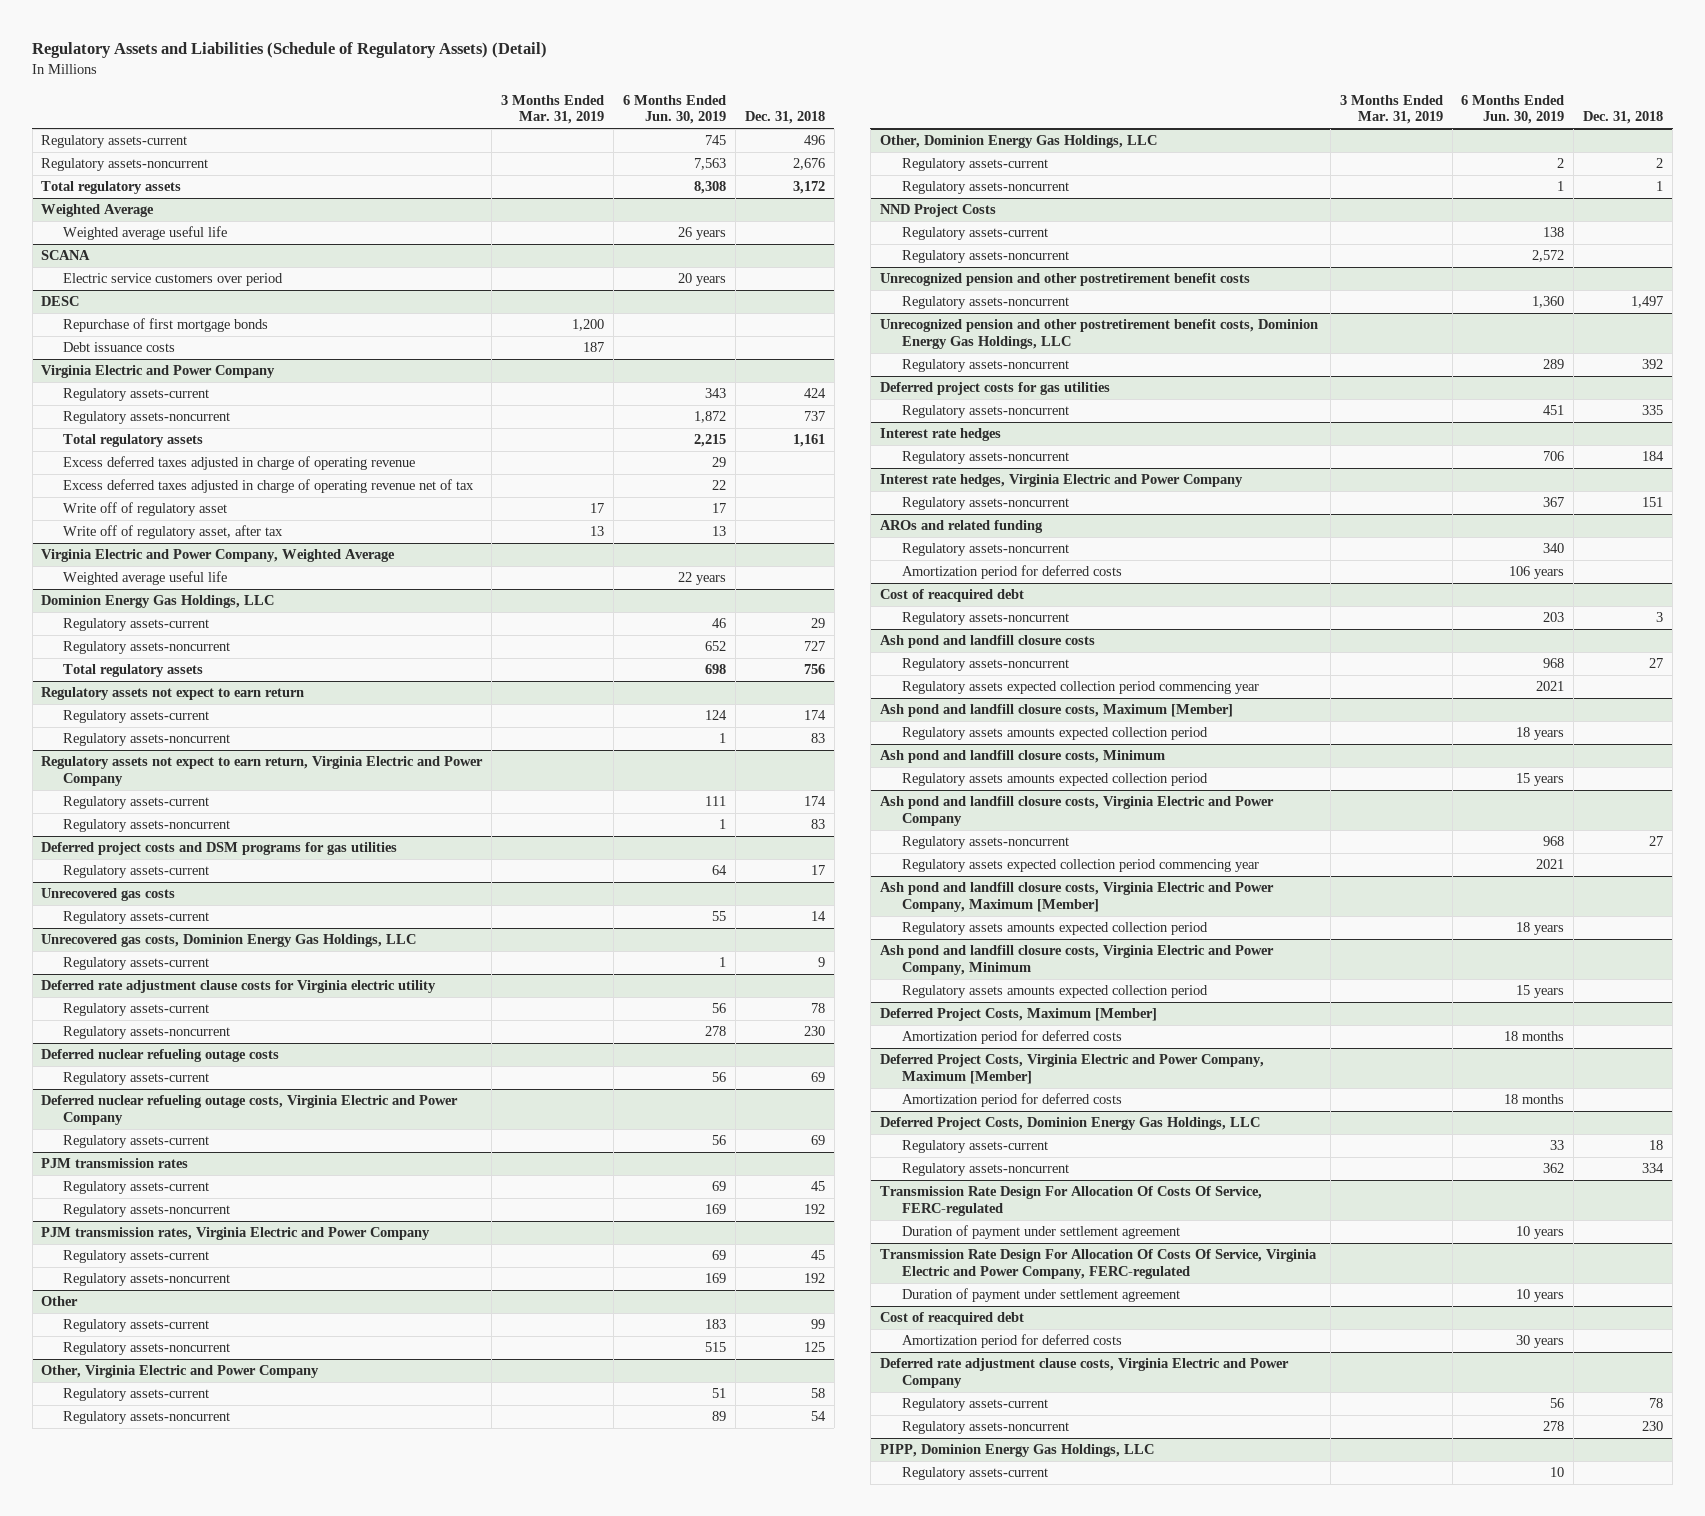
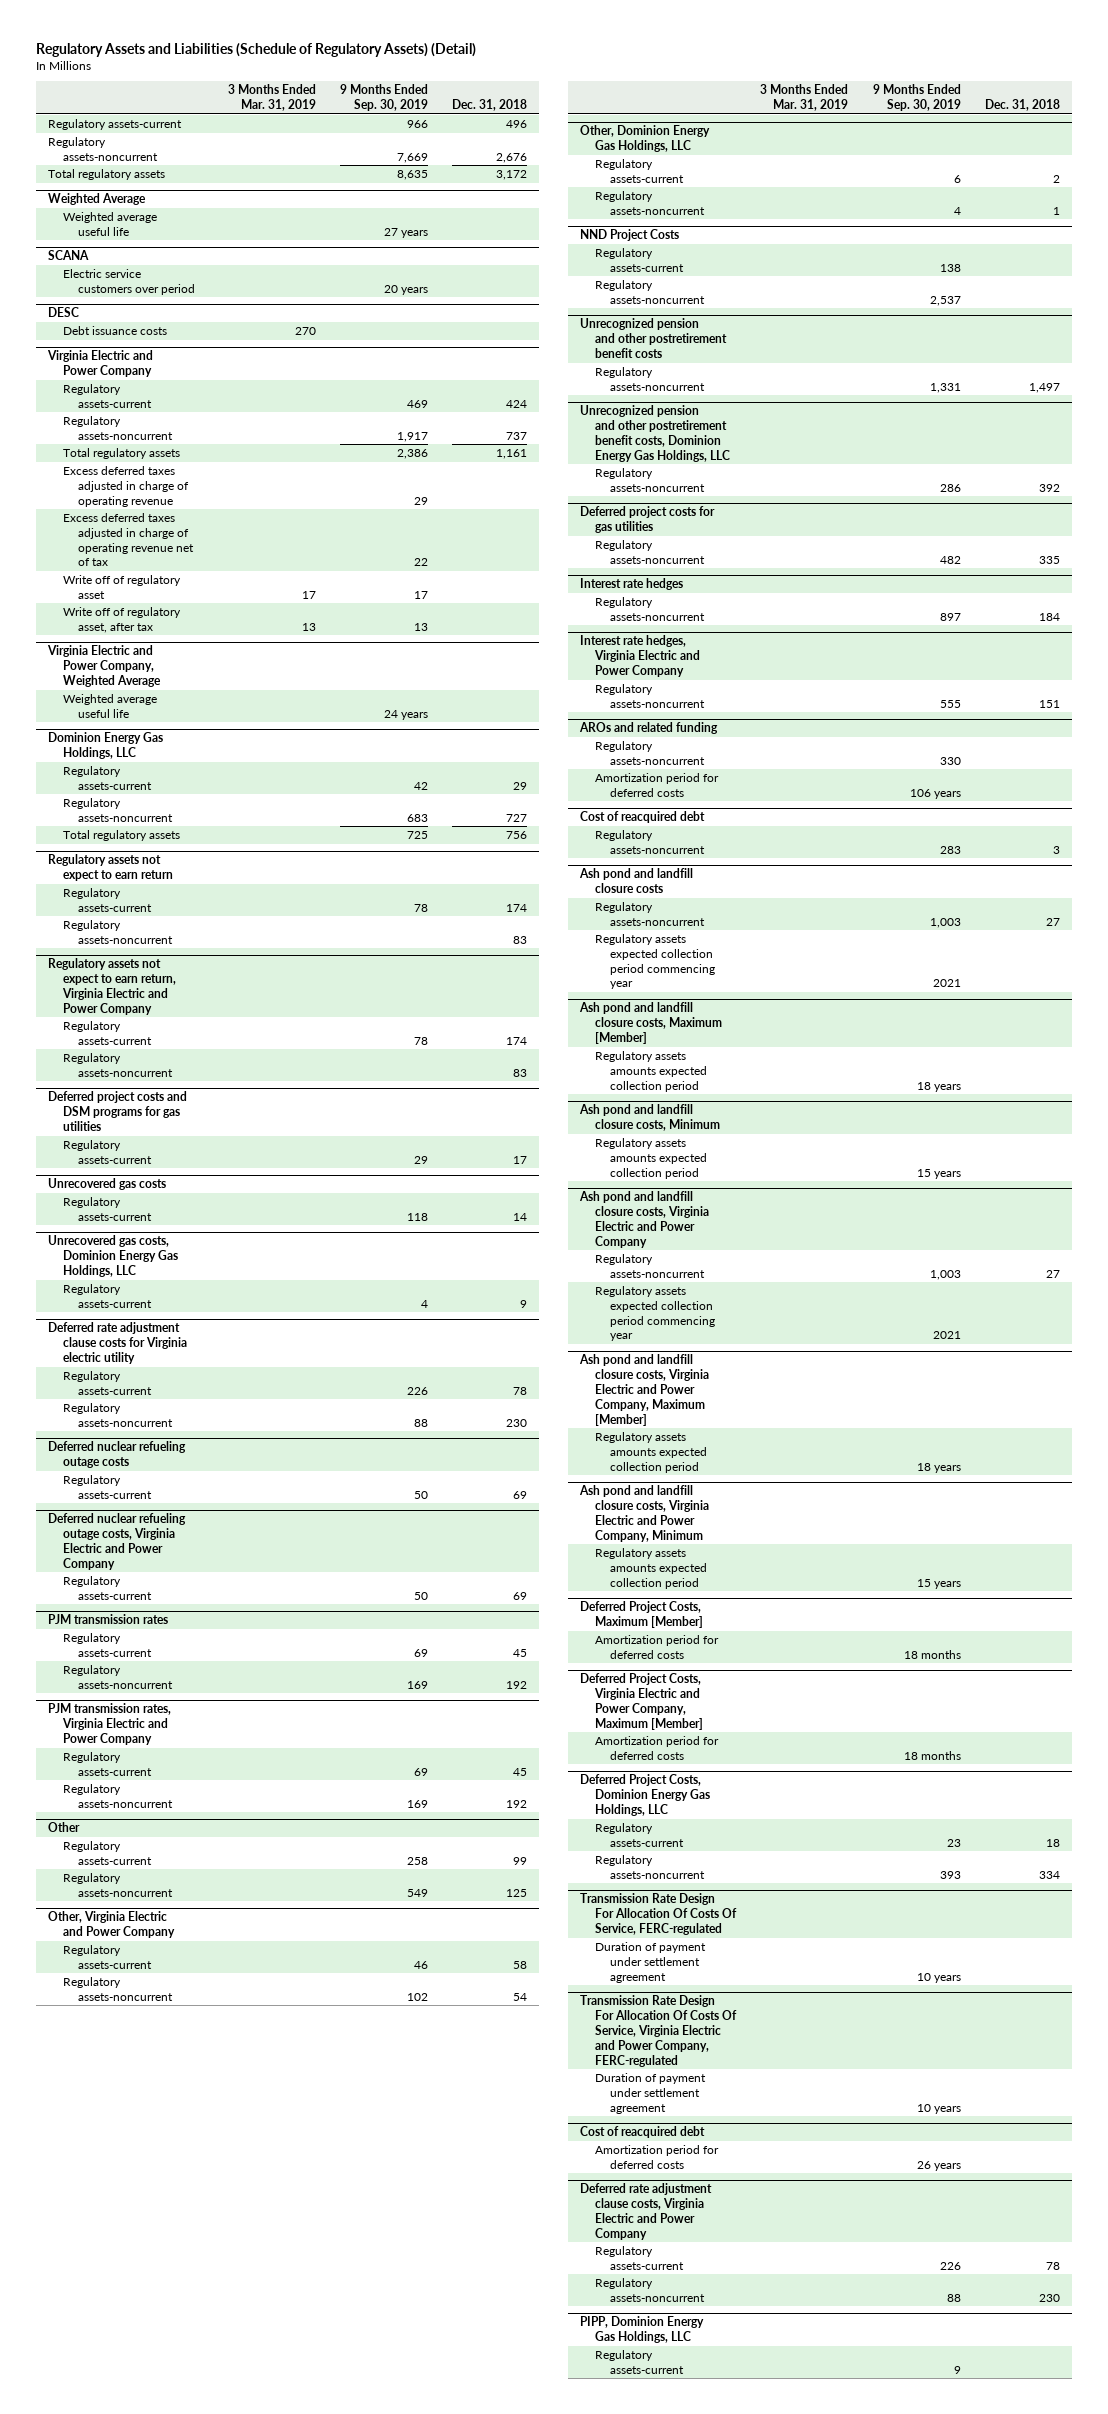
[623,94,727,125] 6 Months Ended Jun. 30, 2019 -> none
none -> [340,84,429,112] 9 Months Ended Sep. 30, 2019
[63,318,269,333] Repurchase of first mortgage bonds -> none
[583,342,605,353] 187 -> [295,326,317,335] 270

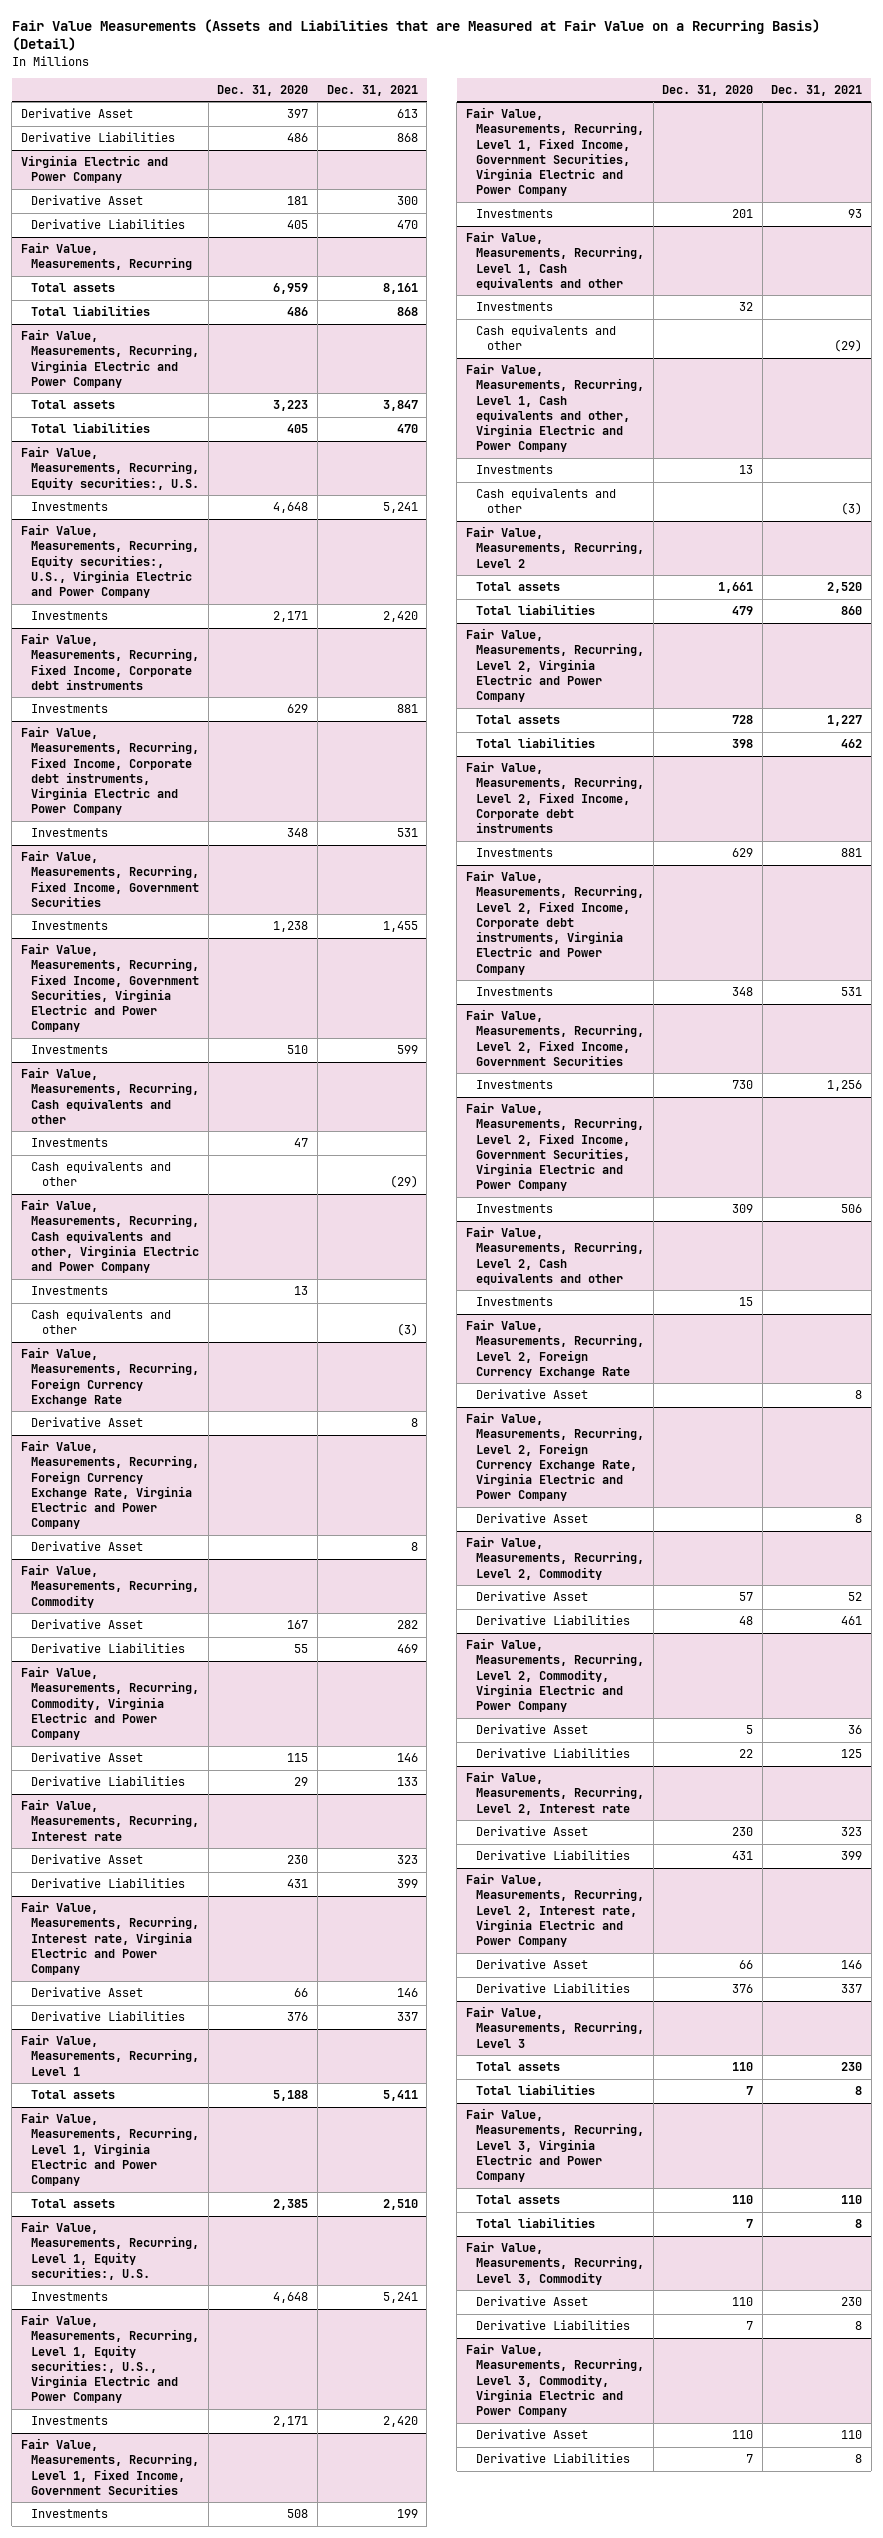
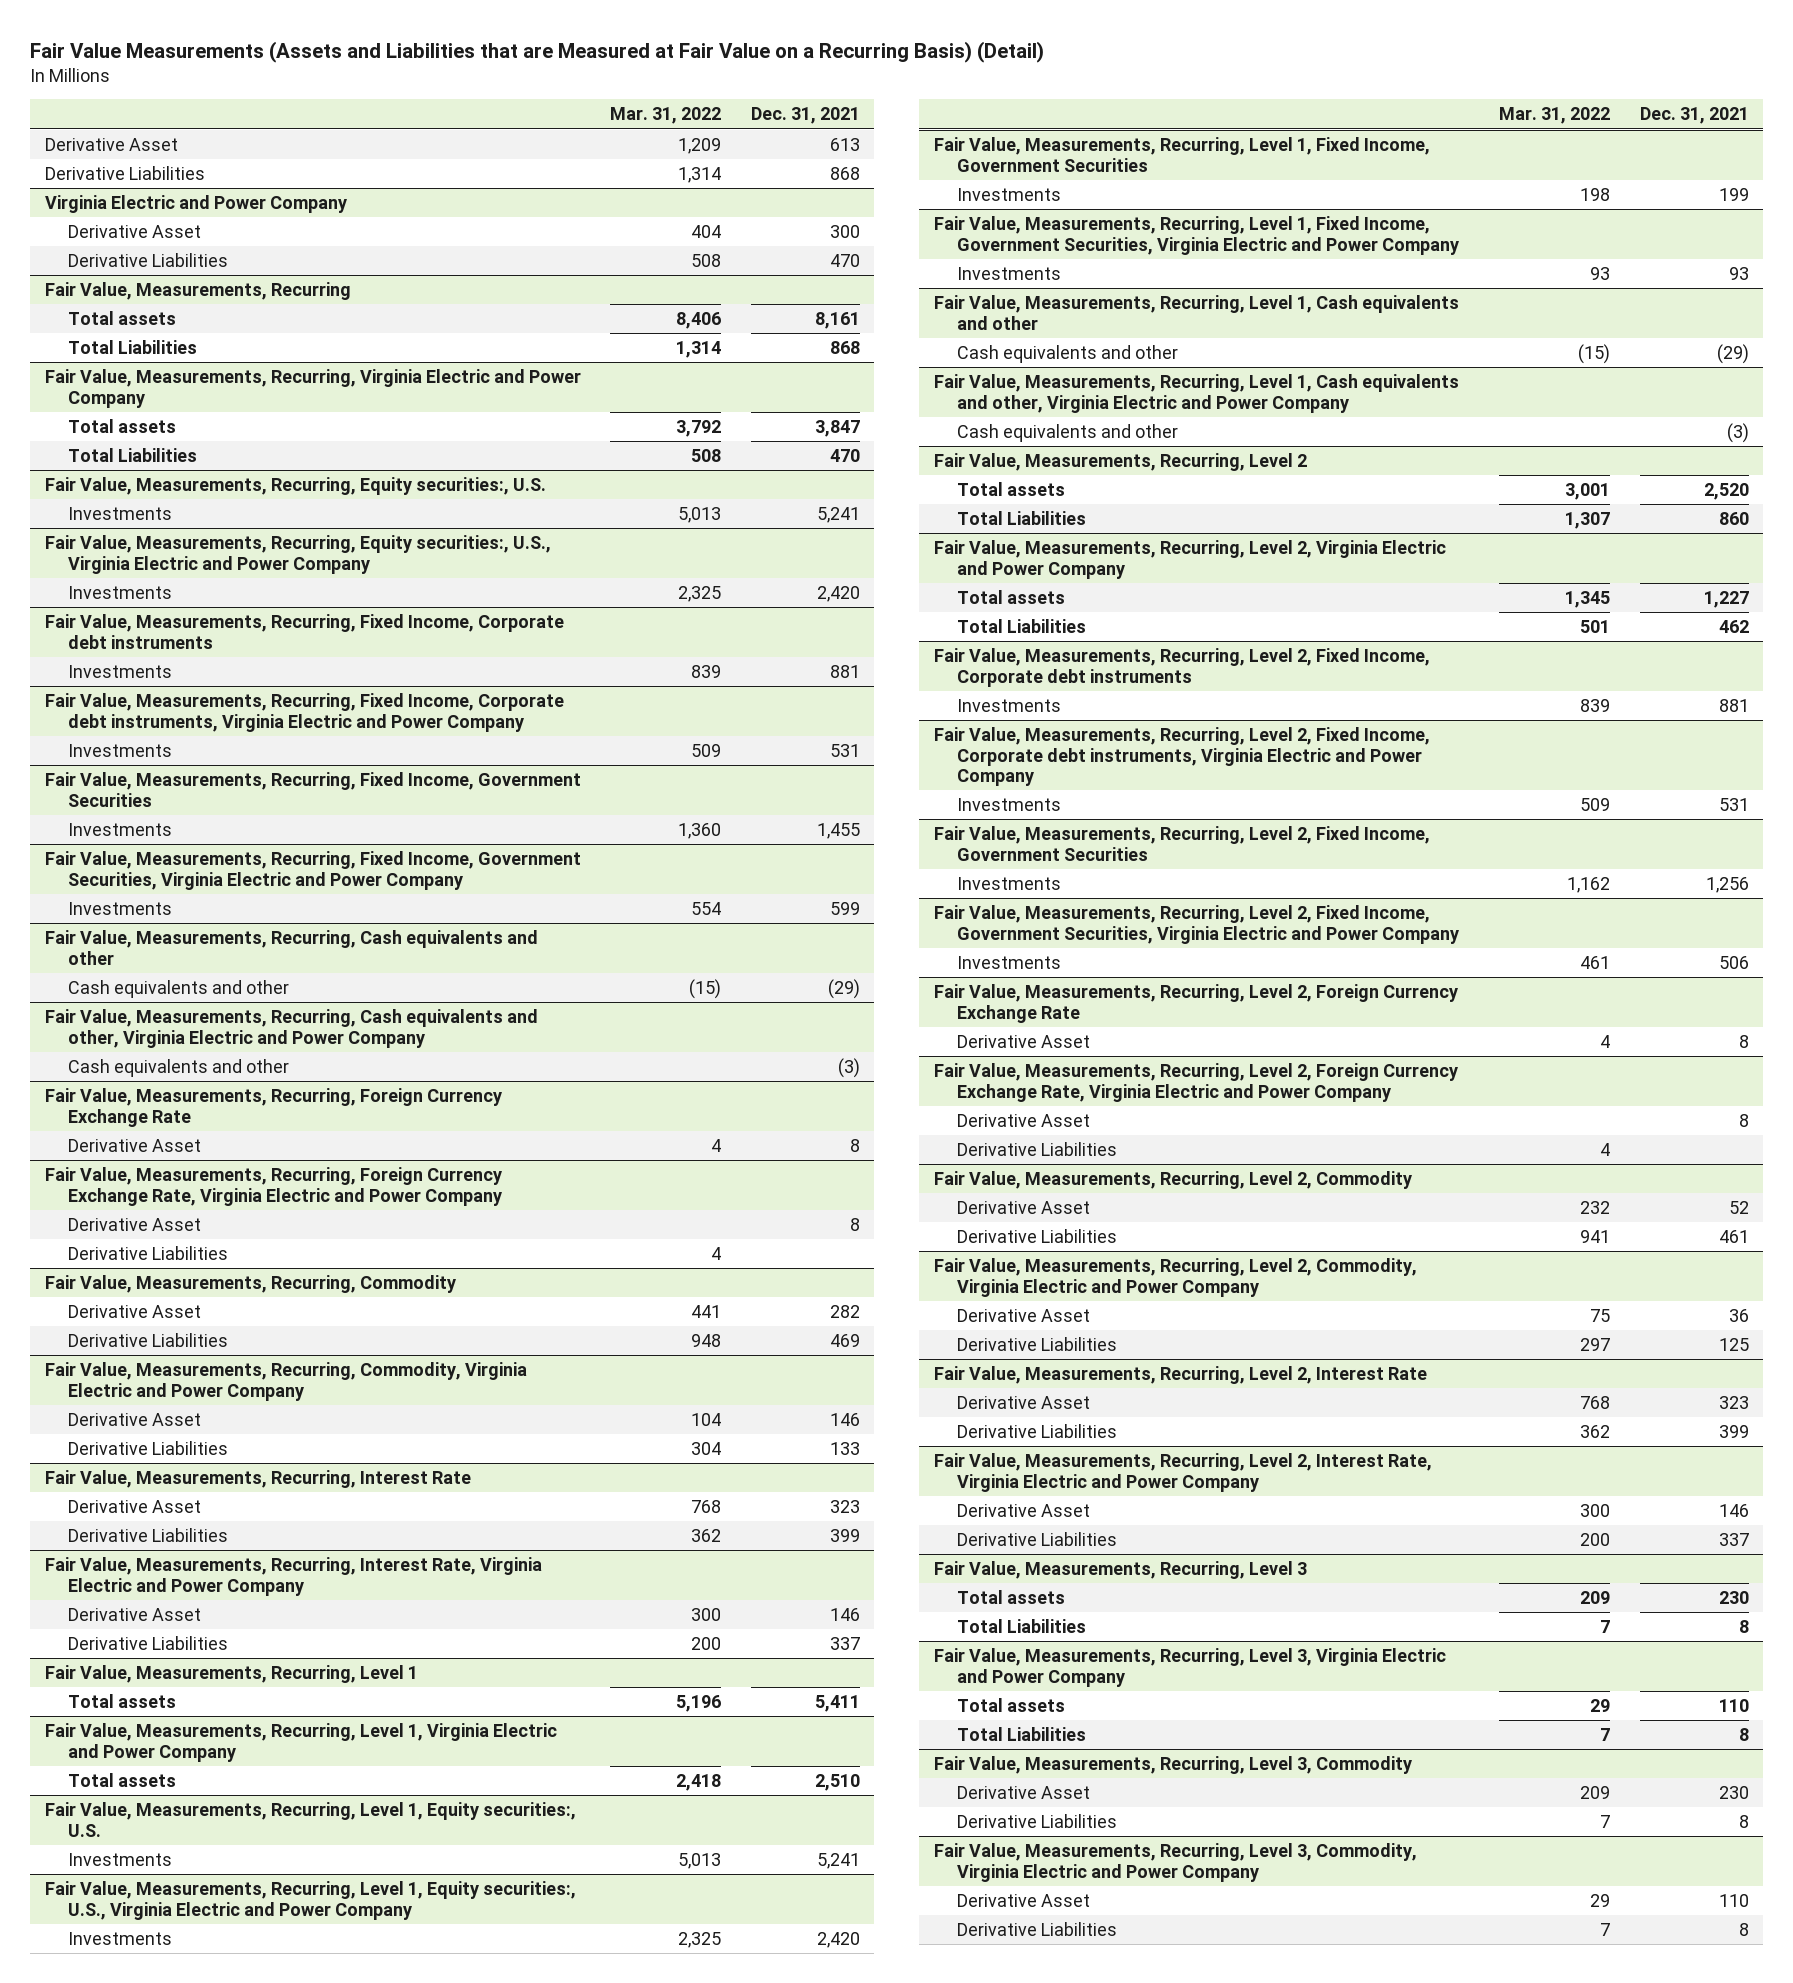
[217,84,309,96] Dec. 31, 2020 -> none
none -> [610,107,722,125] Mar. 31, 2022
[31,305,151,317] Total liabilities -> [68,339,198,354] Total Liabilities
[31,422,151,434] Total liabilities -> [68,447,198,462] Total Liabilities
[31,1138,109,1148] Investments -> none
[31,1286,109,1296] Investments -> none
none -> [68,1245,229,1260] Derivative Liabilities
[20,1799,200,1841] Fair Value, Measurements, Recurring, Interest rate -> [44,1469,471,1488] Fair Value, Measurements, Recurring, Interest Rate
[20,1901,200,1976] Fair Value, Measurements, Recurring, Interest rate, Virginia Electric and Power Company -> [44,1556,542,1596] Fair Value, Measurements, Recurring, Interest Rate, Virginia Electric and Power Company
[476,302,554,312] Investments -> none
[476,465,554,475] Investments -> none
[476,604,596,616] Total liabilities -> [957,510,1087,525] Total Liabilities
[476,737,596,749] Total liabilities -> [957,618,1087,633] Total Liabilities
[465,1226,645,1285] Fair Value, Measurements, Recurring, Level 2, Cash equivalents and other -> none
[476,1297,554,1307] Investments -> none
none -> [957,1141,1118,1156] Derivative Liabilities
[465,1771,645,1815] Fair Value, Measurements, Recurring, Level 2, Interest rate -> [933,1365,1427,1384] Fair Value, Measurements, Recurring, Level 2, Interest Rate
[465,1873,645,1948] Fair Value, Measurements, Recurring, Level 2, Interest rate, Virginia Electric and Power Company -> [933,1452,1432,1492] Fair Value, Measurements, Recurring, Level 2, Interest Rate, Virginia Electric and Power Company
[476,2084,596,2096] Total liabilities -> [957,1618,1087,1633] Total Liabilities
[476,2217,596,2229] Total liabilities -> [957,1726,1087,1741] Total Liabilities

